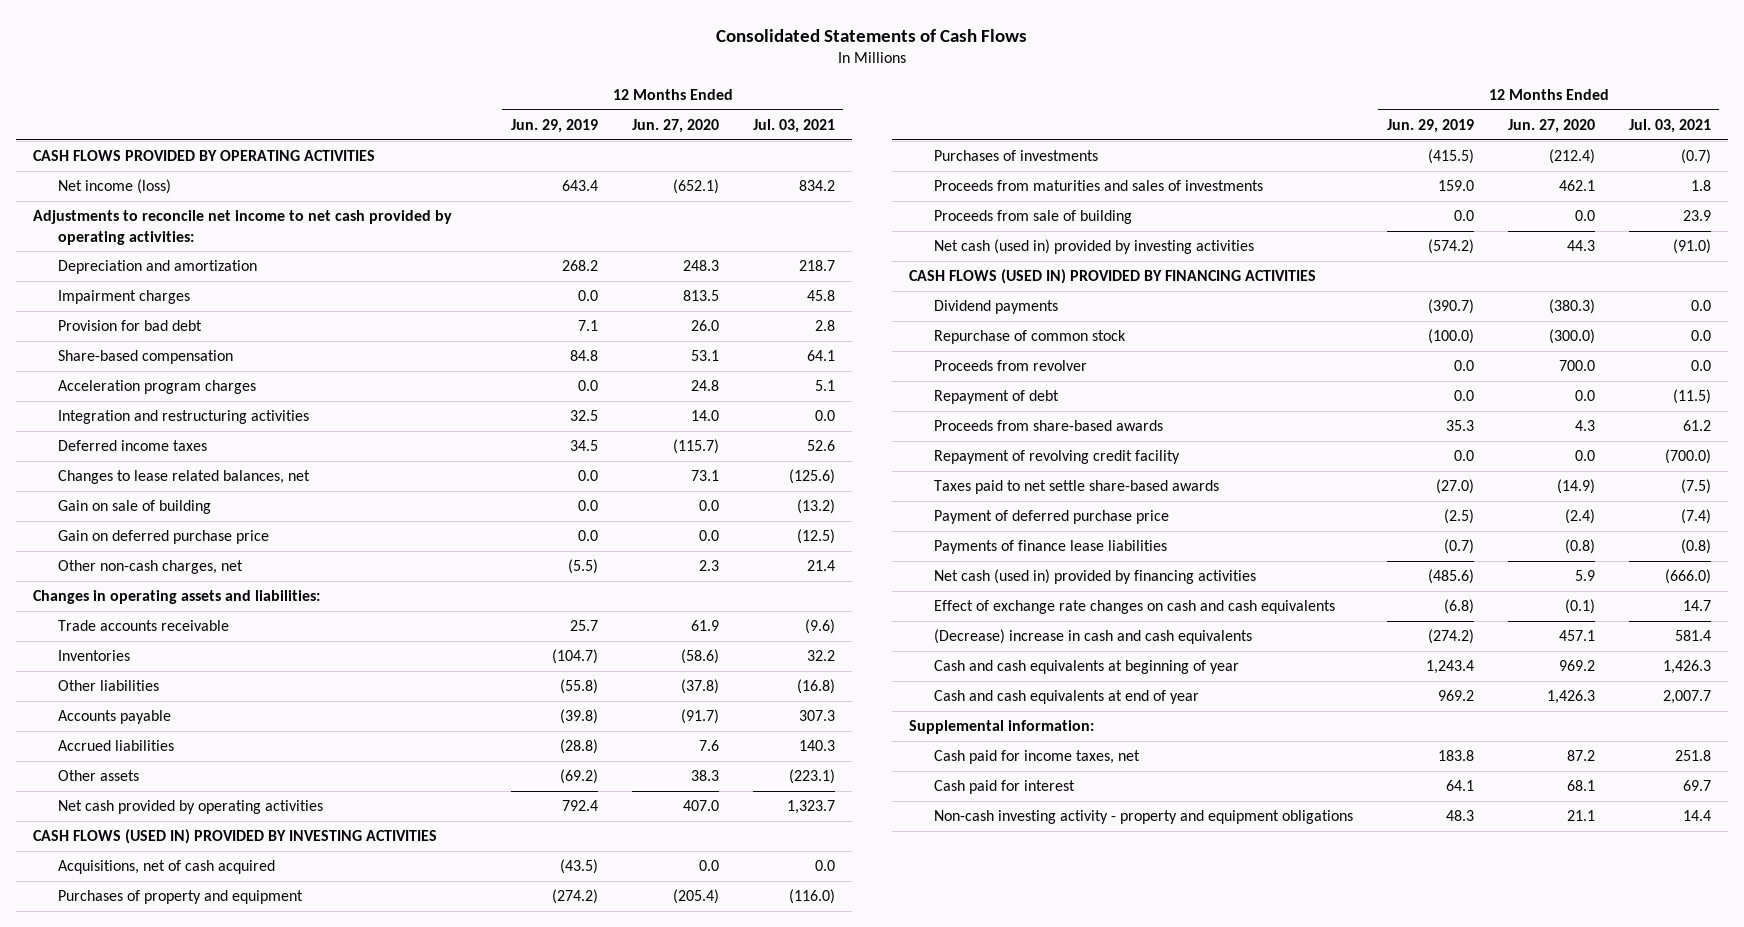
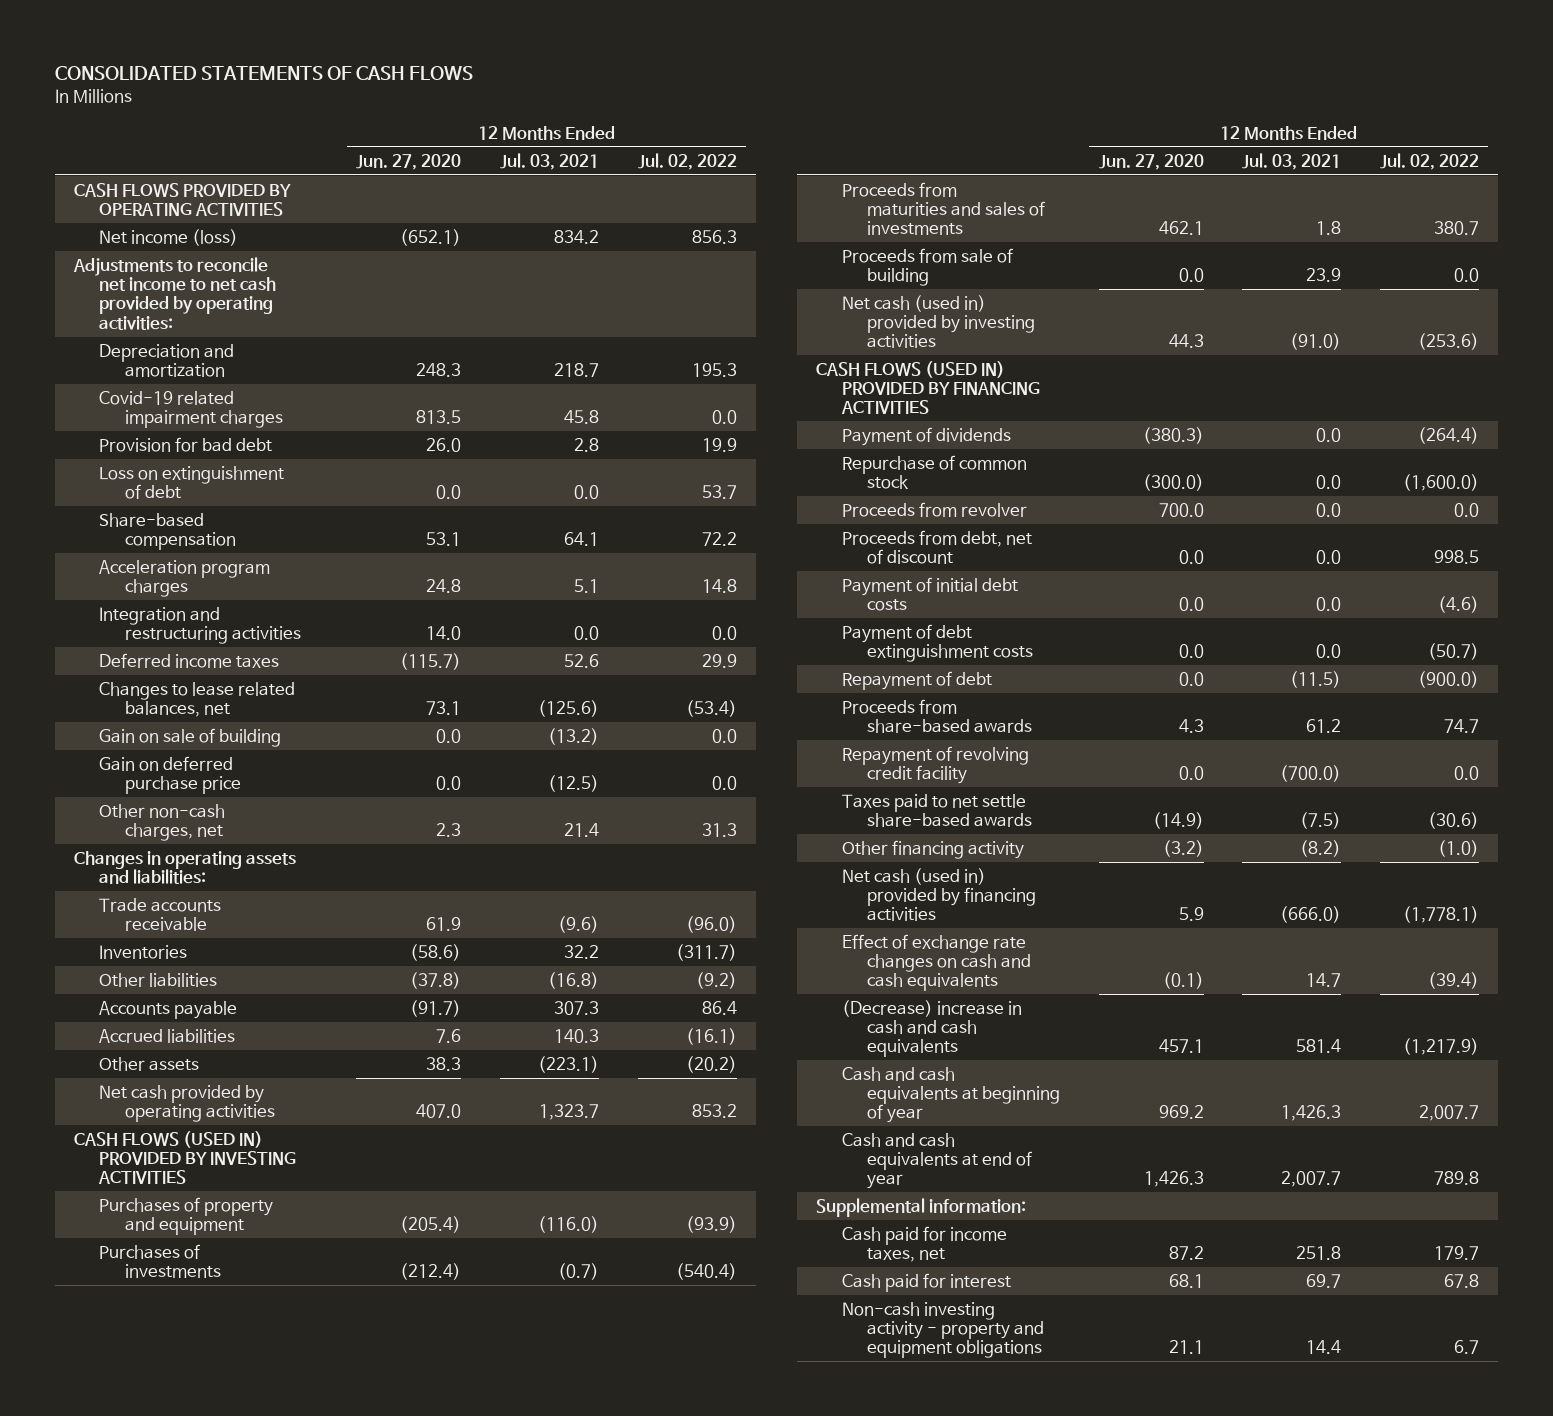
[716,28,1028,42] Consolidated Statements of Cash Flows -> [54,66,473,81] CONSOLIDATED STATEMENTS OF CASH FLOWS
[510,119,598,134] Jun. 29, 2019 -> none
none -> [637,152,737,170] Jul. 02, 2022
[57,290,190,305] Impairment charges -> [99,390,283,429] Covid-19 related impairment charges
none -> [99,465,285,500] Loss on extinguishment of debt
[57,860,275,875] Acquisitions, net of cash acquired -> none
[933,300,1058,315] Dividend payments -> [841,426,1011,446] Payment of dividends
none -> [841,529,1032,565] Proceeds from debt, net of discount
none -> [841,576,1018,612] Payment of initial debt costs
none -> [841,623,1033,663] Payment of debt extinguishment costs
[933,510,1169,525] Payment of deferred purchase price -> none
[933,540,1167,555] Payments of finance lease liabilities -> none
none -> [841,839,1024,859] Other financing activity

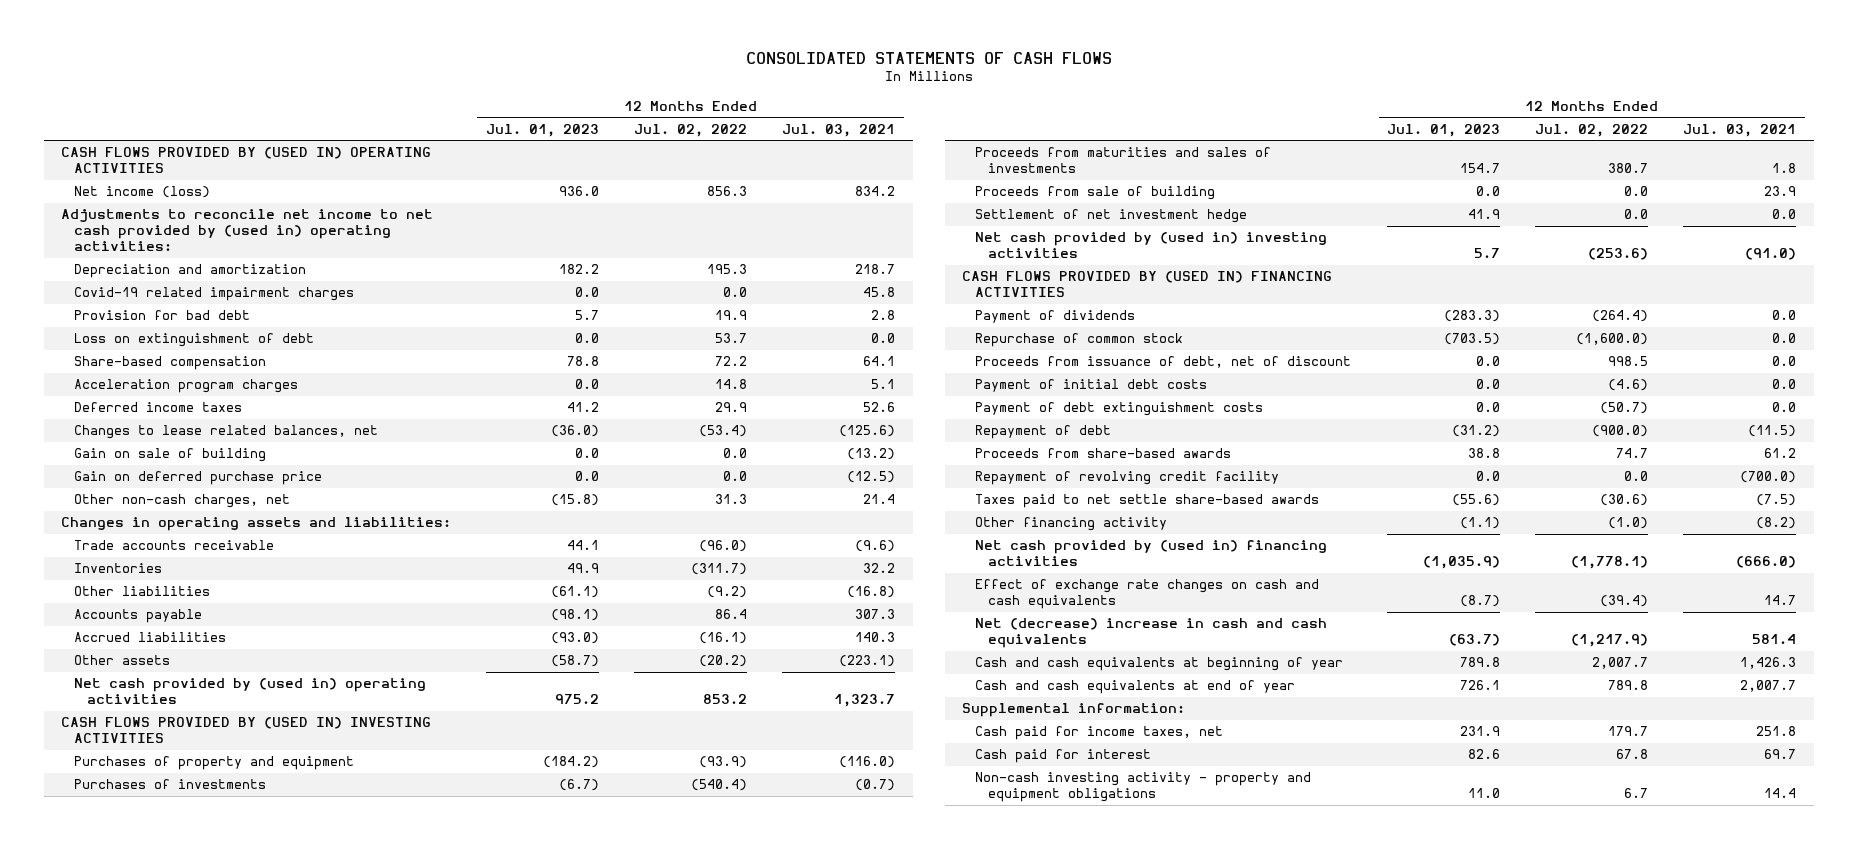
[356,153,462,170] Jun. 27, 2020 -> none
none -> [486,123,600,137] Jul. 01, 2023
[74,182,292,217] CASH FLOWS PROVIDED BY OPERATING ACTIVITIES -> [61,147,432,174] CASH FLOWS PROVIDED BY (USED IN) OPERATING ACTIVITIES
[73,256,277,330] Adjustments to reconcile net income to net cash provided by operating activities: -> [61,209,434,252] Adjustments to reconcile net income to net cash provided by (used in) operating activities:
[99,606,301,645] Integration and restructuring activities -> none
[99,1084,275,1123] Net cash provided by operating activities -> [73,678,426,705] Net cash provided by (used in) operating activities
[74,1130,297,1185] CASH FLOWS (USED IN) PROVIDED BY INVESTING ACTIVITIES -> [61,717,432,744] CASH FLOWS PROVIDED BY (USED IN) INVESTING ACTIVITIES
none -> [975,209,1248,224] Settlement of net investment hedge
[841,294,1035,349] Net cash (used in) provided by investing activities -> [975,232,1328,259] Net cash provided by (used in) investing activities
[816,360,1040,415] CASH FLOWS (USED IN) PROVIDED BY FINANCING ACTIVITIES -> [962,271,1333,298] CASH FLOWS PROVIDED BY (USED IN) FINANCING ACTIVITIES
[841,501,1027,517] Proceeds from revolver -> none
[841,529,1032,565] Proceeds from debt, net of discount -> [975,356,1352,369] Proceeds from issuance of debt, net of discount
[841,867,1036,922] Net cash (used in) provided by financing activities -> [975,540,1328,567] Net cash provided by (used in) financing activities
[841,999,1022,1058] (Decrease) increase in cash and cash equivalents -> [975,618,1328,649] Net (decrease) increase in cash and cash equivalents

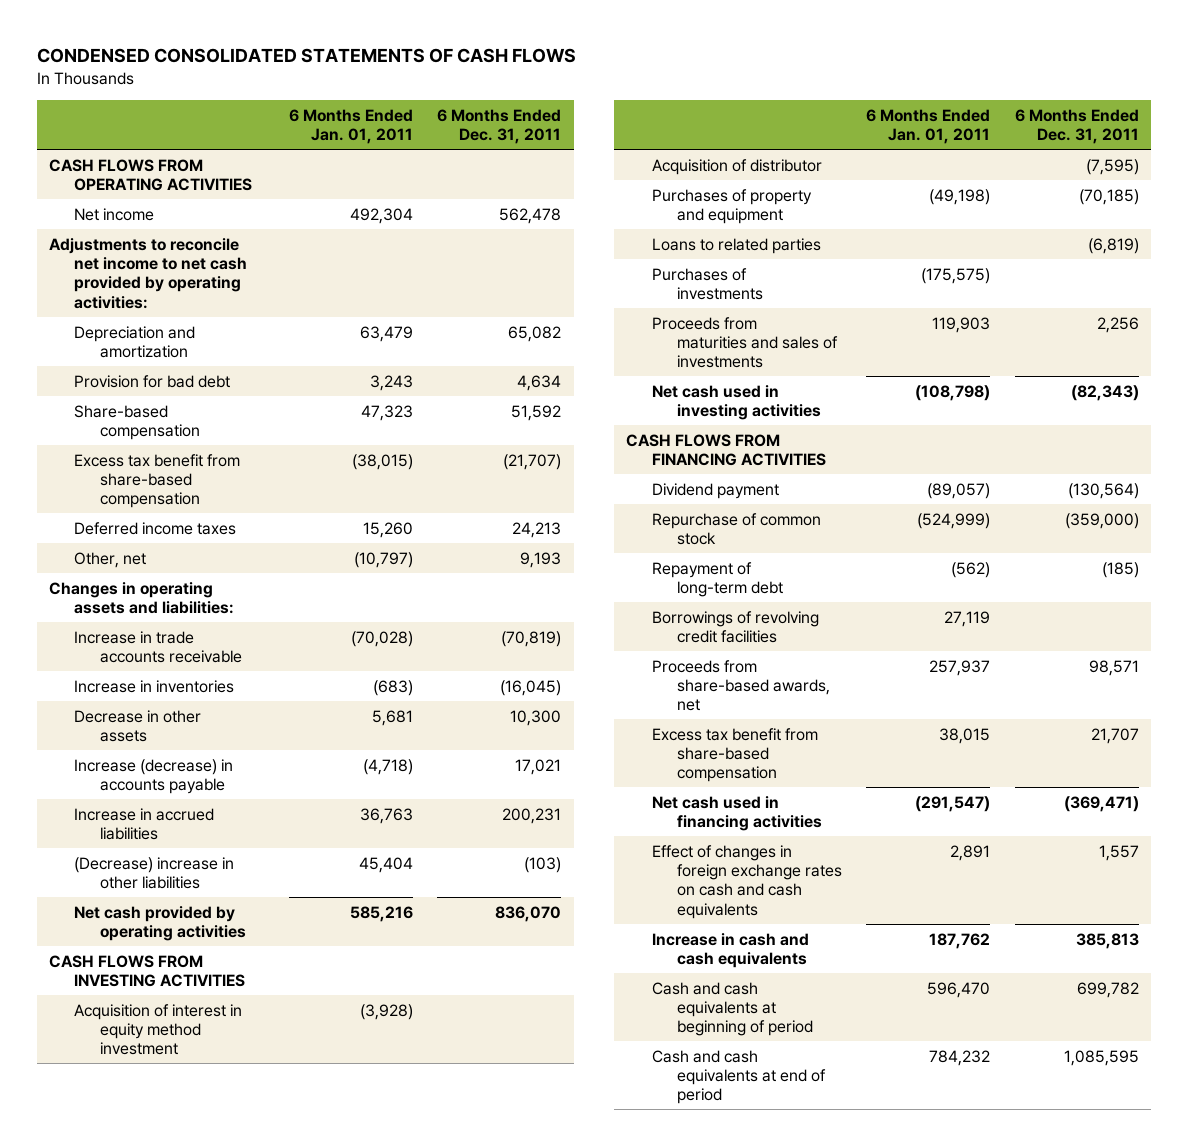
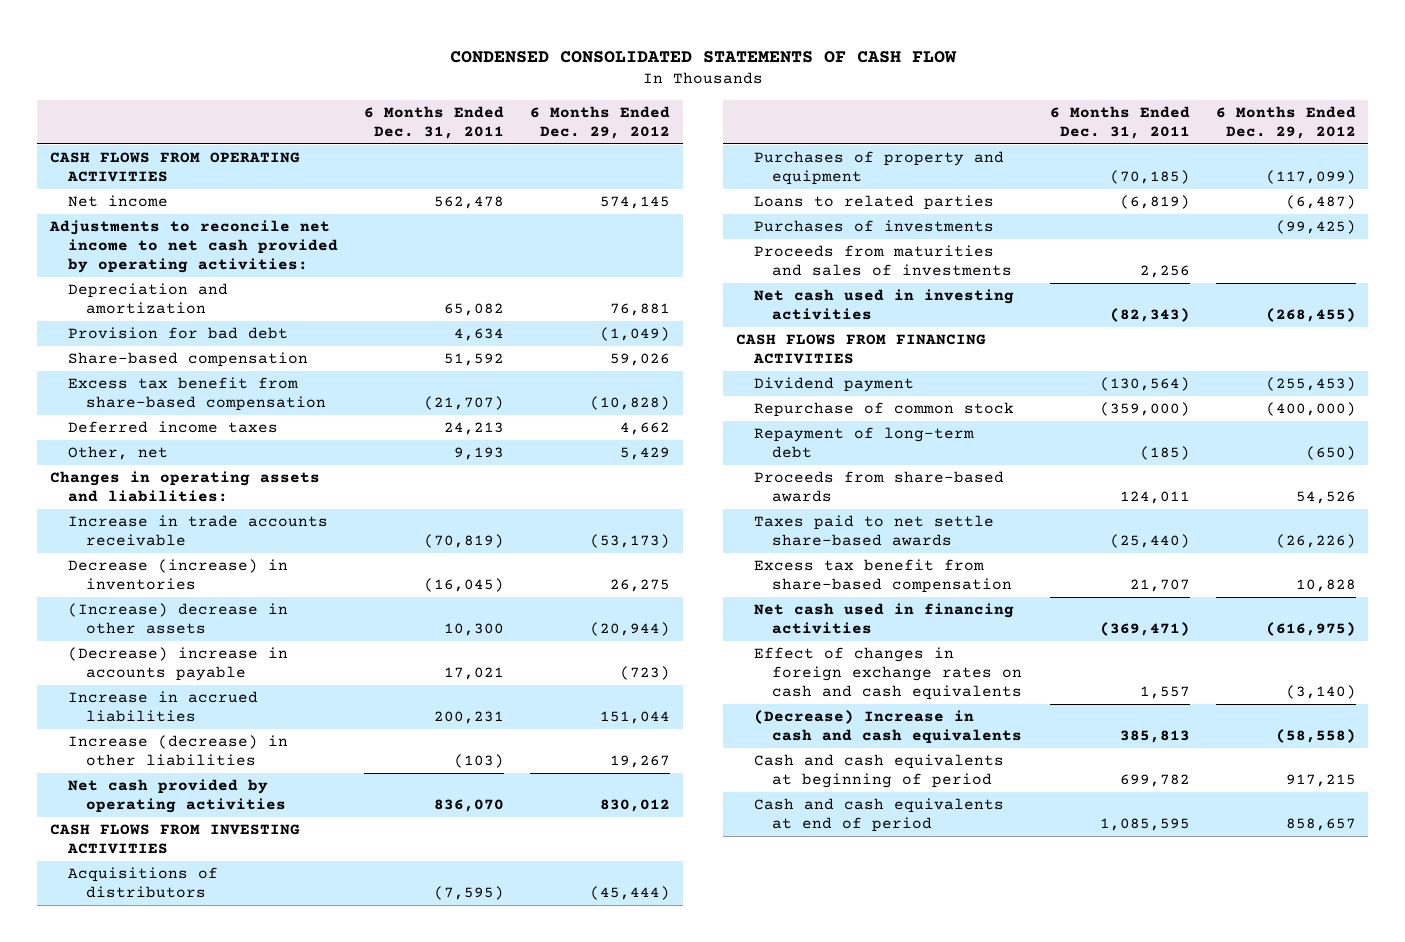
[37,48,577,64] CONDENSED CONSOLIDATED STATEMENTS OF CASH FLOWS -> [449,50,957,63] CONDENSED CONSOLIDATED STATEMENTS OF CASH FLOW
[289,108,414,145] 6 Months Ended Jan. 01, 2011 -> none
none -> [529,105,670,139] 6 Months Ended Dec. 29, 2012
[74,679,235,693] Increase in inventories -> [67,559,288,591] Decrease (increase) in inventories
[74,709,202,742] Decrease in other assets -> [67,603,288,635] (Increase) decrease in other assets
[74,758,234,794] Increase (decrease) in accounts payable -> [67,647,288,682] (Decrease) increase in accounts payable
[74,856,235,889] (Decrease) increase in other liabilities -> [67,735,288,767] Increase (decrease) in other liabilities
[74,1003,243,1056] Acquisition of interest in equity method investment -> none
[651,158,822,175] Acquisition of distributor -> [67,867,218,899] Acquisitions of distributors
[651,610,819,643] Borrowings of revolving credit facilities -> none
[651,659,830,712] Proceeds from share-based awards, net -> [753,471,1004,503] Proceeds from share-based awards
[1088,659,1139,676] 98,571 -> [1119,491,1190,505] 124,011
none -> [753,515,994,547] Taxes paid to net settle share-based awards
[651,932,809,968] Increase in cash and cash equivalents -> [753,710,1023,745] (Decrease) Increase in cash and cash equivalents

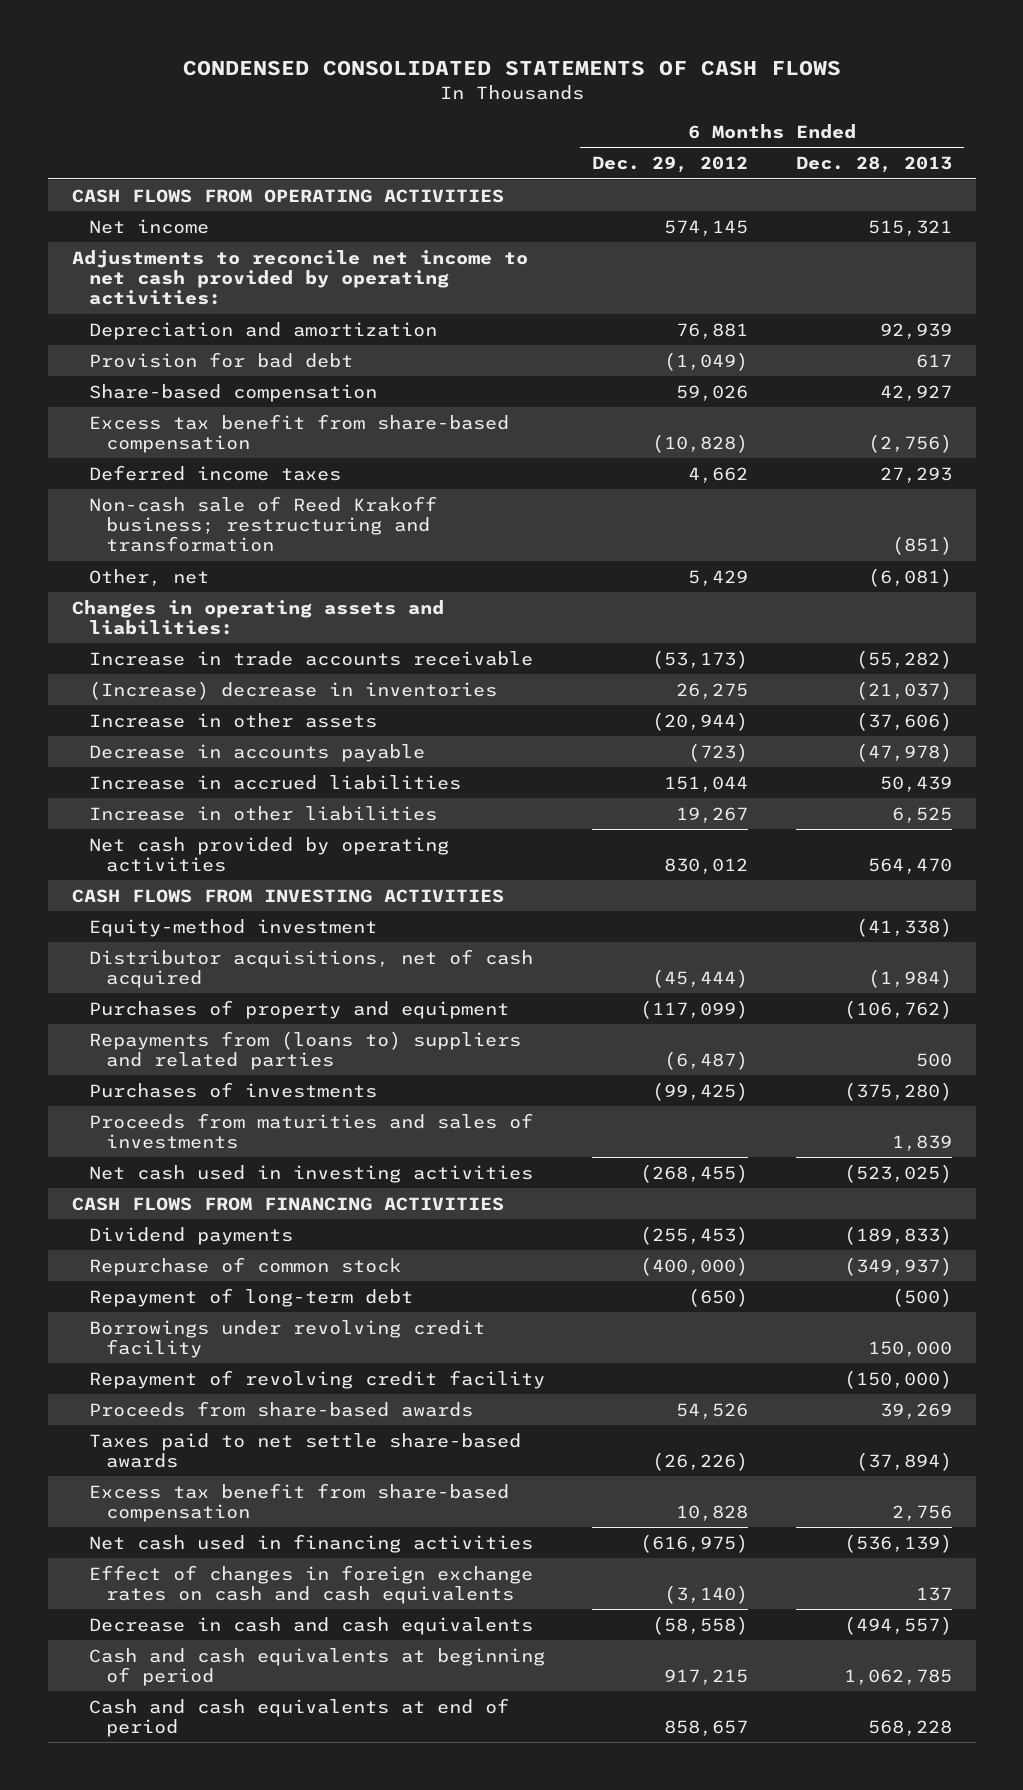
[449,50,957,63] CONDENSED CONSOLIDATED STATEMENTS OF CASH FLOW -> [182,60,841,77] CONDENSED CONSOLIDATED STATEMENTS OF CASH FLOWS
[363,105,504,139] 6 Months Ended Dec. 31, 2011 -> none
none -> [795,156,952,174] Dec. 28, 2013
none -> [88,495,437,553] Non-cash sale of Reed Krakoff business; restructuring and transformation
[67,559,288,591] Decrease (increase) in inventories -> [88,680,497,700] (Increase) decrease in inventories
[67,603,288,635] (Increase) decrease in other assets -> [88,712,377,728] Increase in other assets
[67,647,288,682] (Decrease) increase in accounts payable -> [88,743,425,762] Decrease in accounts payable
[67,735,288,767] Increase (decrease) in other liabilities -> [88,805,437,821] Increase in other liabilities
none -> [88,918,377,937] Equity-method investment
[67,867,218,899] Acquisitions of distributors -> [88,948,533,989] Distributor acquisitions, net of cash acquired
[753,195,994,211] Loans to related parties -> [88,1030,521,1071] Repayments from (loans to) suppliers and related parties
[753,377,914,393] Dividend payment -> [88,1226,293,1245] Dividend payments
none -> [88,1319,485,1359] Borrowings under revolving credit facility
none -> [88,1369,545,1389] Repayment of revolving credit facility
[753,710,1023,745] (Decrease) Increase in cash and cash equivalents -> [88,1616,533,1635] Decrease in cash and cash equivalents

